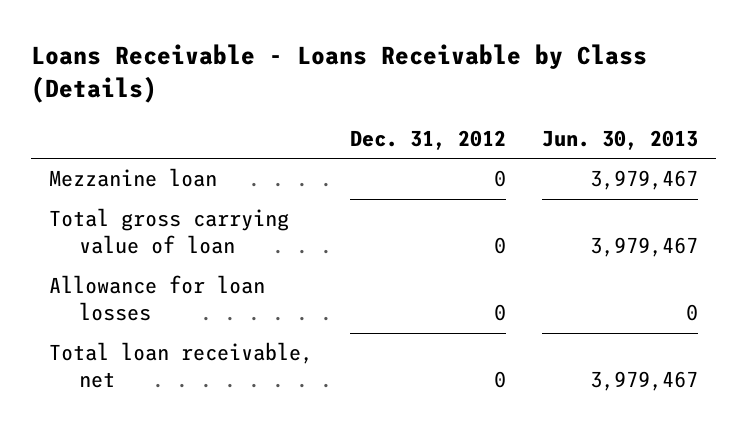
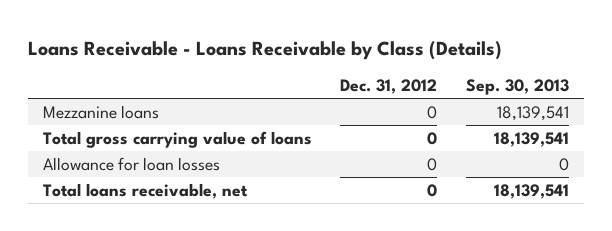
[542,129,699,150] Jun. 30, 2013 -> none
none -> [466,78,570,95] Sep. 30, 2013
[49,168,218,188] Mezzanine loan -> [42,104,159,119] Mezzanine loans
[49,208,290,255] Total gross carrying value of loan -> [42,130,312,148] Total gross carrying value of loans
[49,342,314,389] Total loan receivable, net -> [42,182,248,199] Total loans receivable, net

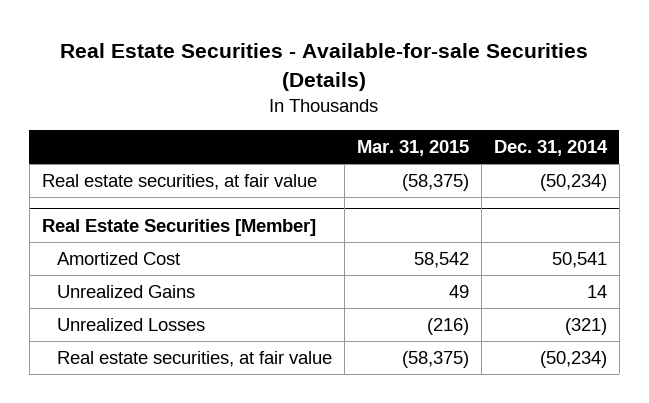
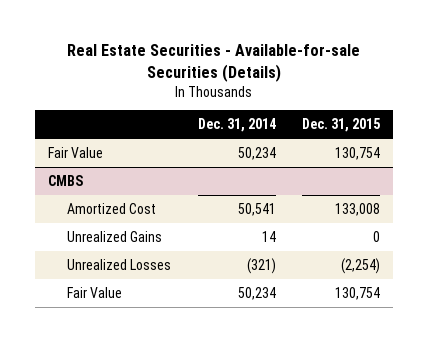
[356,140,469,157] Mar. 31, 2015 -> none
none -> [302,118,381,133] Dec. 31, 2015
[41,173,317,190] Real estate securities, at fair value -> [47,146,103,158] Fair Value
[539,173,607,191] (50,234) -> [237,146,276,160] 50,234
[41,218,316,236] Real Estate Securities [Member] -> [47,174,83,186] CMBS
[56,350,332,367] Real estate securities, at fair value -> [67,286,123,298] Fair Value
[539,350,607,368] (50,234) -> [237,286,276,300] 50,234

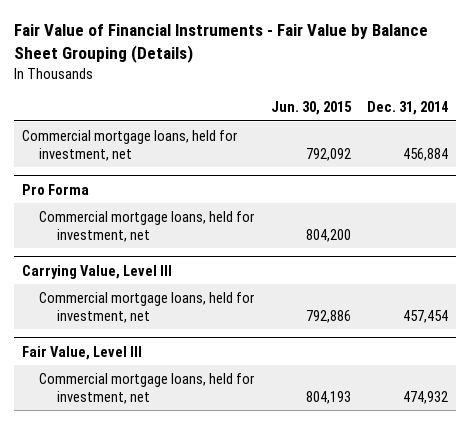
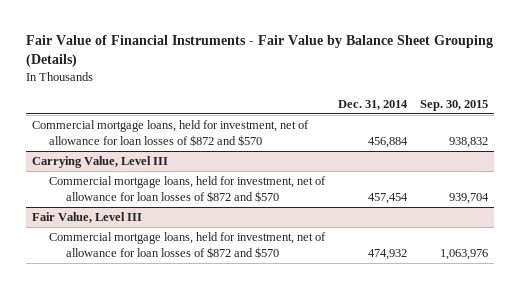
[270,101,352,116] Jun. 30, 2015 -> none
none -> [419,99,488,111] Sep. 30, 2015
[21,183,89,195] Pro Forma -> none
[39,210,255,242] Commercial mortgage loans, held for investment, net -> none
[21,129,237,161] Commercial mortgage loans, held for investment, net -> [32,120,310,146] Commercial mortgage loans, held for investment, net of allowance for loan losses of $872 and $570
[39,291,255,323] Commercial mortgage loans, held for investment, net -> [49,176,327,202] Commercial mortgage loans, held for investment, net of allowance for loan losses of $872 and $570
[39,372,255,404] Commercial mortgage loans, held for investment, net -> [49,232,327,258] Commercial mortgage loans, held for investment, net of allowance for loan losses of $872 and $570

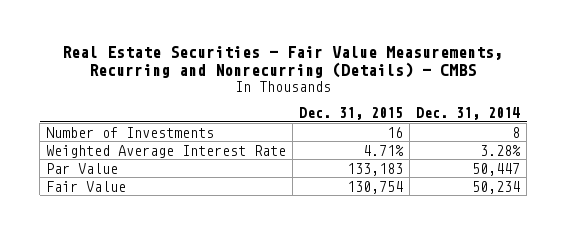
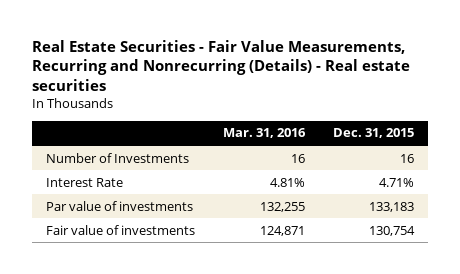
[62,45,504,79] Real Estate Securities - Fair Value Measurements, Recurring and Nonrecurring (Details) - CMBS -> [32,39,411,92] Real Estate Securities - Fair Value Measurements, Recurring and Nonrecurring (Details) - Real estate securities
[416,107,521,121] Dec. 31, 2014 -> none
none -> [223,128,307,139] Mar. 31, 2016
[46,144,287,158] Weighted Average Interest Rate -> [46,177,124,187] Interest Rate
[46,162,119,174] Par Value -> [46,200,194,211] Par value of investments
[46,180,127,192] Fair Value -> [46,224,196,235] Fair value of investments

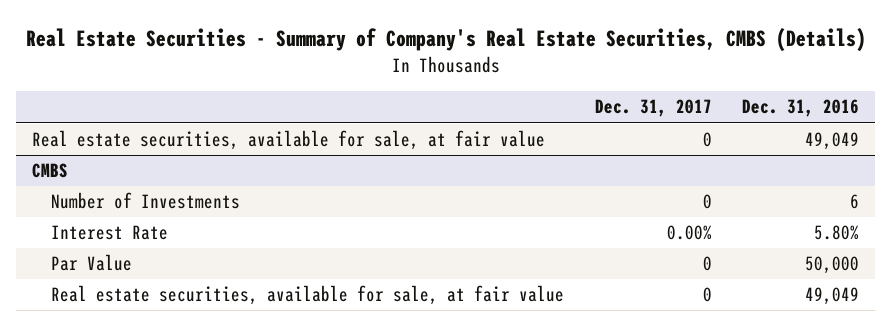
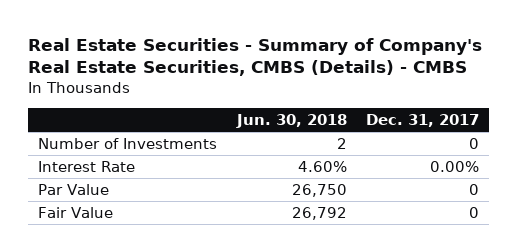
[25,28,866,53] Real Estate Securities - Summary of Company's Real Estate Securities, CMBS (Details) -> [28,37,483,77] Real Estate Securities - Summary of Company's Real Estate Securities, CMBS (Details) - CMBS
[742,99,860,118] Dec. 31, 2016 -> none
none -> [235,113,347,128] Jun. 30, 2018
[31,130,545,151] Real estate securities, available for sale, at fair value -> none
[31,163,68,179] CMBS -> none
[50,285,564,306] Real estate securities, available for sale, at fair value -> [38,207,114,219] Fair Value

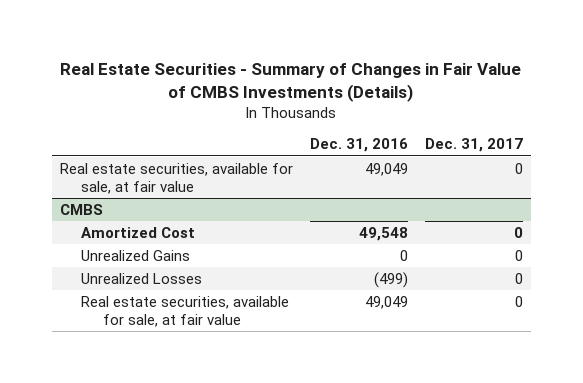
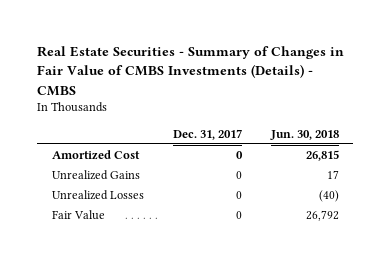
[60,62,522,102] Real Estate Securities - Summary of Changes in Fair Value of CMBS Investments (Details) -> [36,46,344,96] Real Estate Securities - Summary of Changes in Fair Value of CMBS Investments (Details) - CMBS
[309,138,408,153] Dec. 31, 2016 -> none
none -> [269,129,339,140] Jun. 30, 2018
[59,162,293,195] Real estate securities, available for sale, at fair value -> none
[59,203,103,215] CMBS -> none
[81,295,290,328] Real estate securities, available for sale, at fair value -> [51,209,105,220] Fair Value

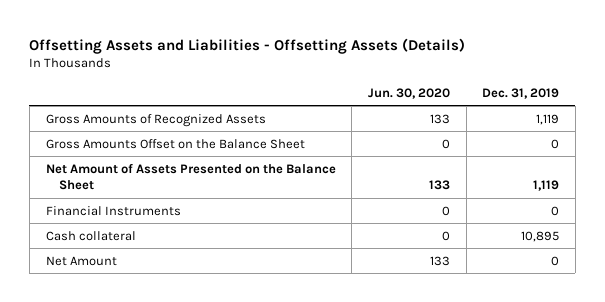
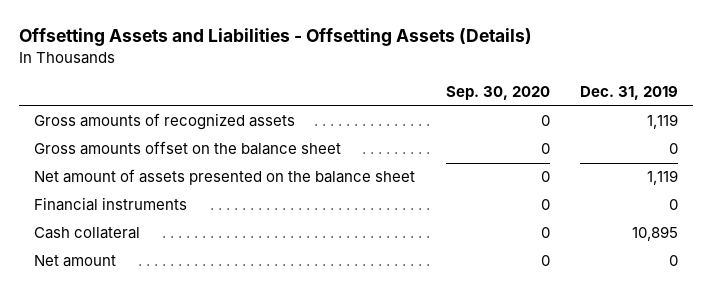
[367,87,450,99] Jun. 30, 2020 -> none
none -> [445,86,550,101] Sep. 30, 2020
[45,113,266,127] Gross Amounts of Recognized Assets -> [34,113,296,131] Gross amounts of recognized assets
[45,138,305,149] Gross Amounts Offset on the Balance Sheet -> [34,141,342,156] Gross amounts offset on the balance sheet
[45,162,336,191] Net Amount of Assets Presented on the Balance Sheet -> [34,169,416,186] Net amount of assets presented on the balance sheet
[45,205,181,216] Financial Instruments -> [34,197,188,212] Financial instruments
[45,255,117,266] Net Amount -> [34,255,117,268] Net amount

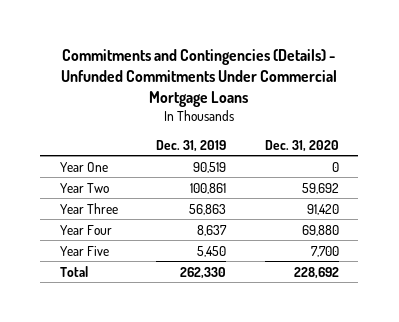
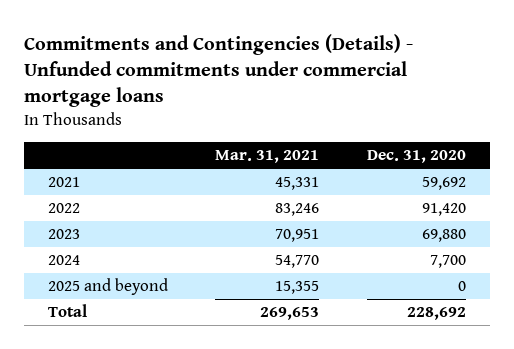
[61,49,338,107] Commitments and Contingencies (Details) - Unfunded Commitments Under Commercial Mortgage Loans -> [24,34,414,108] Commitments and Contingencies (Details) - Unfunded commitments under commercial mortgage loans
[156,139,227,152] Dec. 31, 2019 -> none
none -> [215,150,320,164] Mar. 31, 2021
[59,161,108,172] Year One -> none
[59,245,109,256] Year Five -> none
[59,182,109,193] Year Two -> [47,177,80,188] 2021
[59,202,118,214] Year Three -> [47,203,80,214] 2022
[59,224,112,235] Year Four -> [47,229,80,240] 2023
none -> [47,255,80,266] 2024
none -> [47,278,168,296] 2025 and beyond

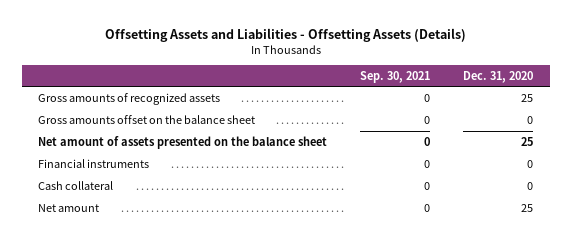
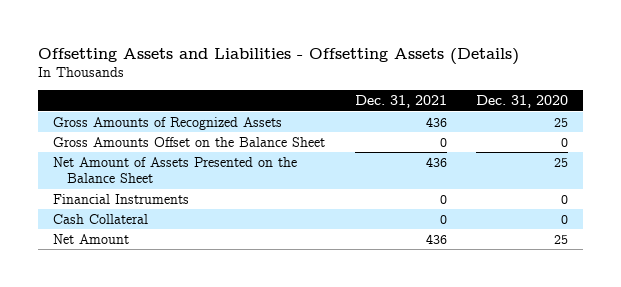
[360,70,431,83] Sep. 30, 2021 -> none
none -> [354,95,447,109] Dec. 31, 2021
[38,92,221,105] Gross amounts of recognized assets -> [52,116,282,130] Gross Amounts of Recognized Assets
[38,114,256,124] Gross amounts offset on the balance sheet -> [52,136,325,147] Gross Amounts Offset on the Balance Sheet
[38,135,328,149] Net amount of assets presented on the balance sheet -> [52,156,297,184] Net Amount of Assets Presented on the Balance Sheet
[38,158,150,168] Financial instruments -> [52,193,189,204] Financial Instruments
[38,180,114,190] Cash collateral -> [52,213,148,224] Cash Collateral
[38,203,100,212] Net amount -> [52,233,129,244] Net Amount

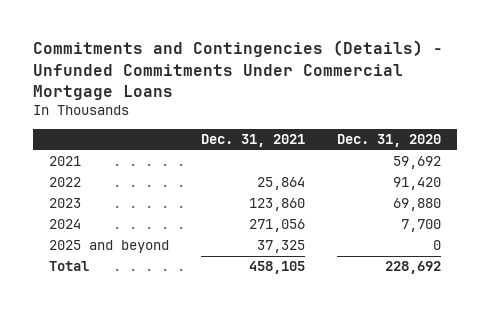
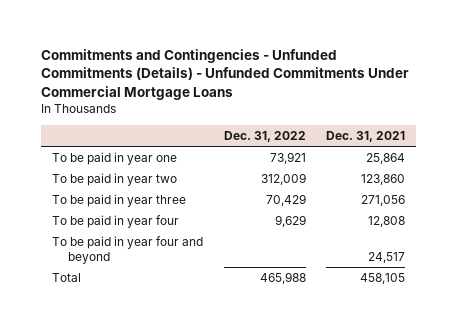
[33,40,444,100] Commitments and Contingencies (Details) - Unfunded Commitments Under Commercial Mortgage Loans -> [41,48,410,100] Commitments and Contingencies - Unfunded Commitments (Details) - Unfunded Commitments Under Commercial Mortgage Loans
[337,134,442,148] Dec. 31, 2020 -> none
none -> [223,130,306,142] Dec. 31, 2022
[49,156,82,167] 2021 -> none
[49,240,170,254] 2025 and beyond -> none
[49,177,82,188] 2022 -> [51,152,177,166] To be paid in year one
[49,198,82,209] 2023 -> [51,173,177,187] To be paid in year two
[49,219,82,230] 2024 -> [51,194,186,208] To be paid in year three
none -> [51,215,179,229] To be paid in year four
none -> [51,236,203,264] To be paid in year four and beyond

